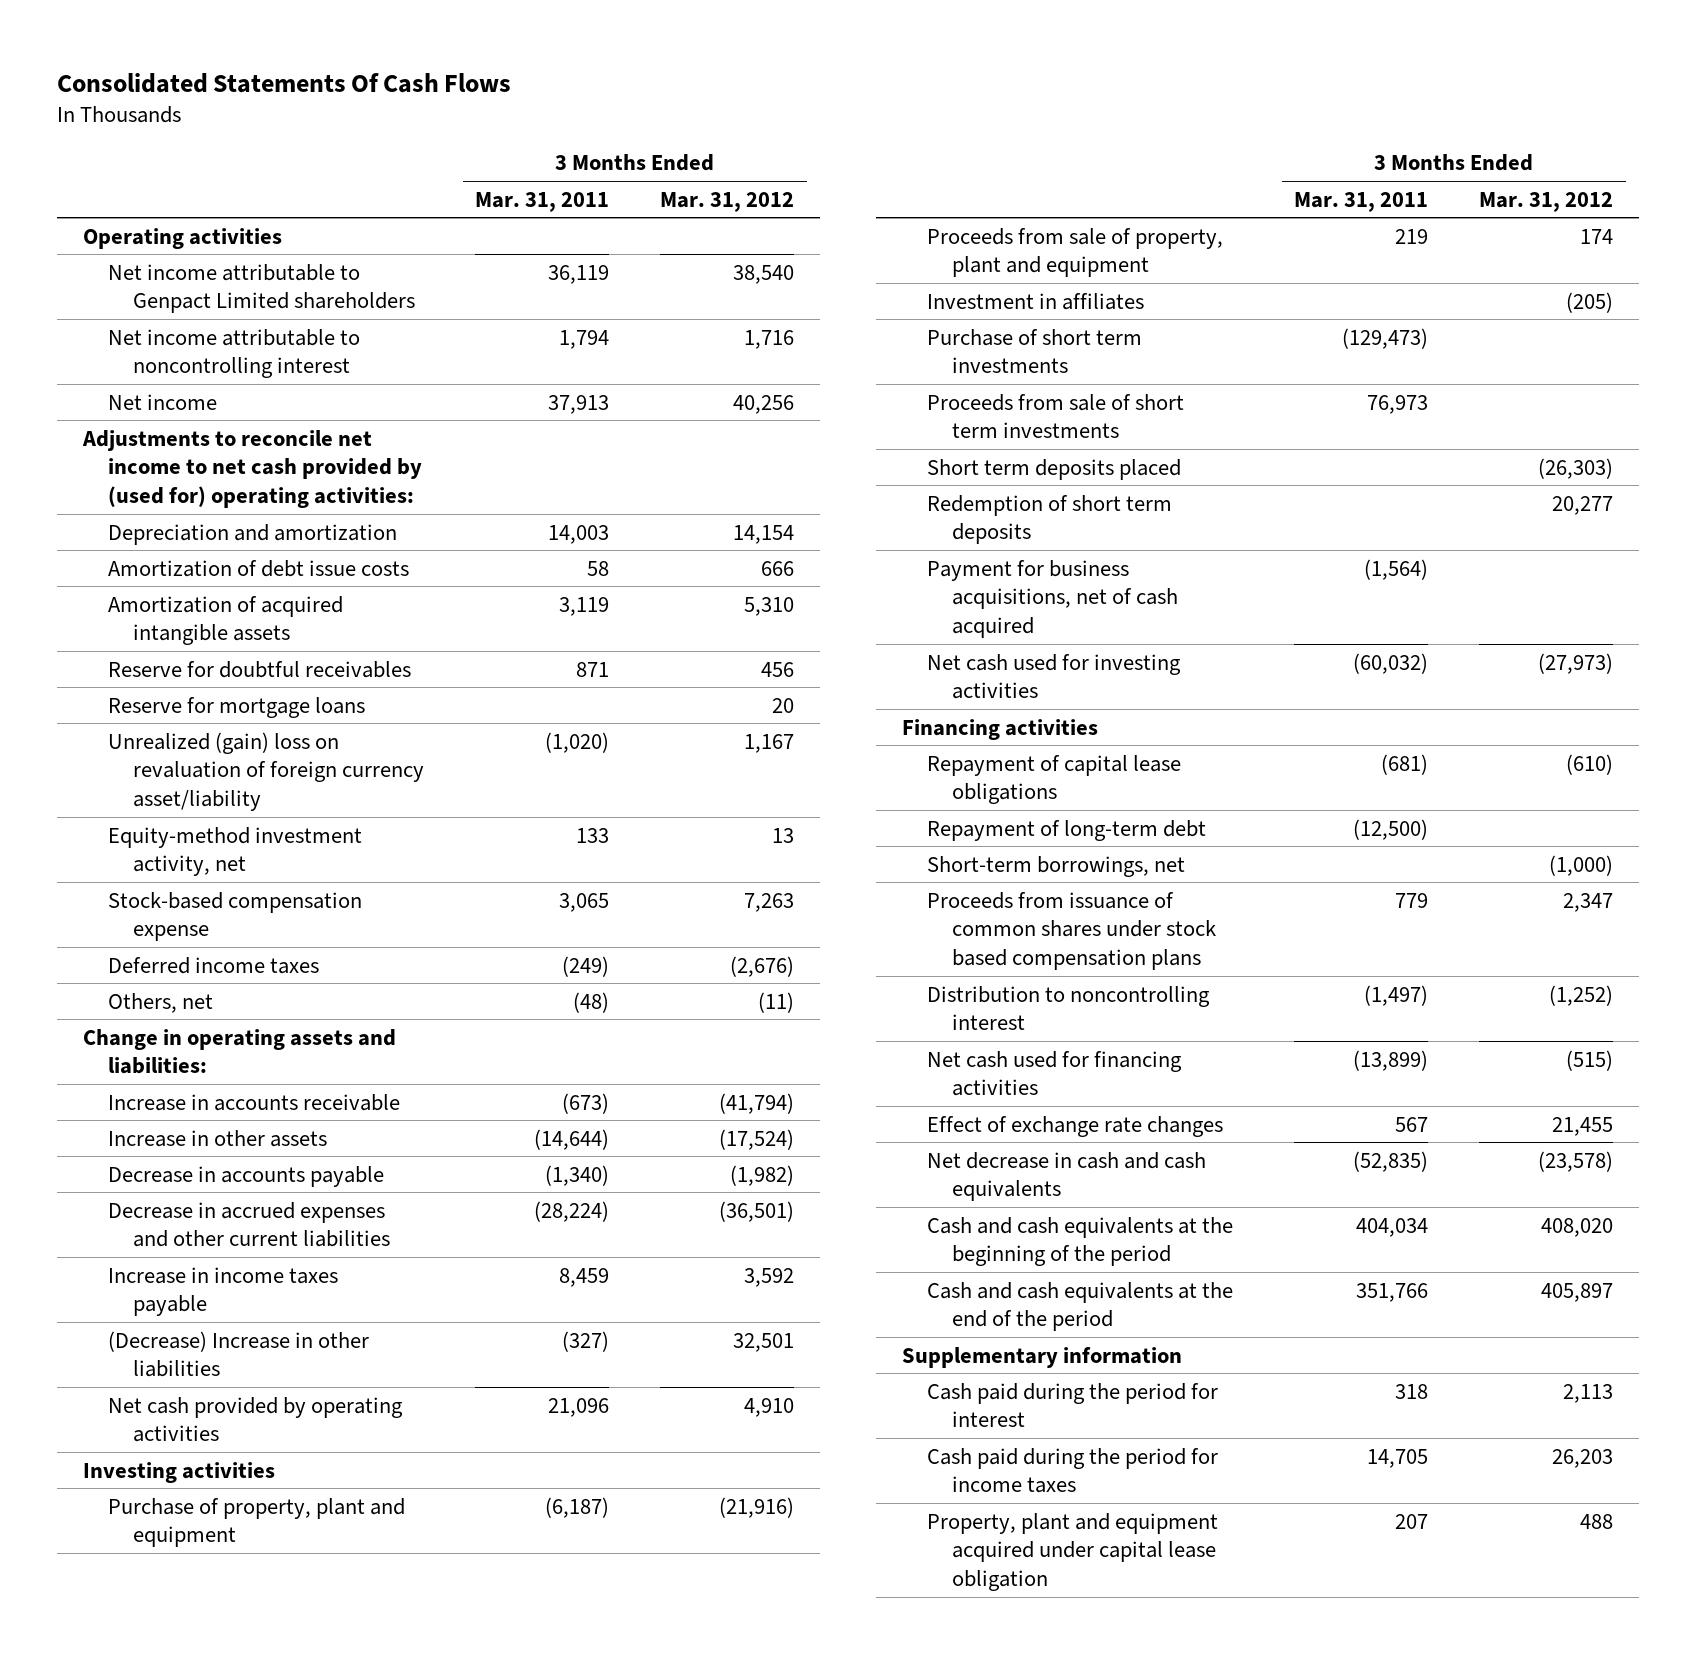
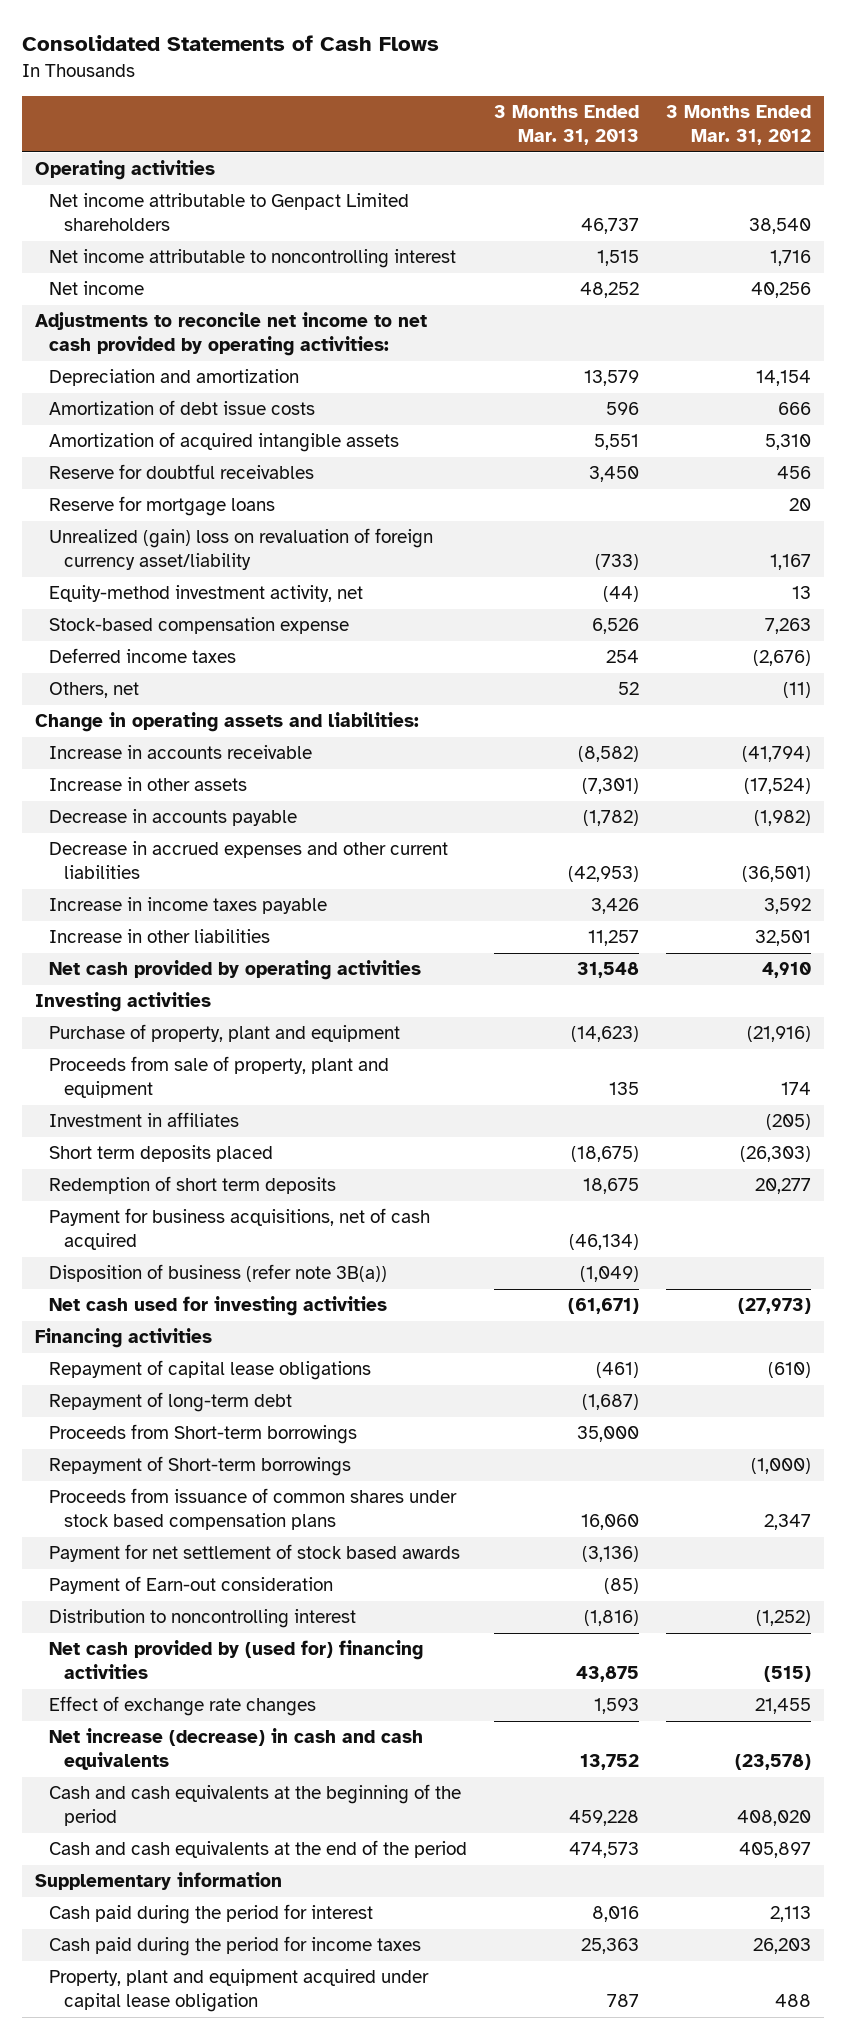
[57,72,512,93] Consolidated Statements Of Cash Flows -> [21,35,439,52] Consolidated Statements of Cash Flows
[475,191,610,212] Mar. 31, 2011 -> none
none -> [494,105,640,146] 3 Months Ended Mar. 31, 2013
[81,429,422,509] Adjustments to reconcile net income to net cash provided by (used for) operating activities: -> [35,312,428,357] Adjustments to reconcile net income to net cash provided by operating activities:
[107,1330,369,1378] (Decrease) Increase in other liabilities -> [49,929,271,944] Increase in other liabilities
[926,328,1142,374] Purchase of short term investments -> none
[926,393,1184,439] Proceeds from sale of short term investments -> none
none -> [49,1264,388,1283] Disposition of business (refer note 3B(a))
none -> [49,1424,358,1445] Proceeds from Short-term borrowings
[926,855,1185,877] Short-term borrowings, net -> [49,1456,352,1477] Repayment of Short-term borrowings
none -> [49,1544,461,1563] Payment for net settlement of stock based awards
none -> [49,1576,334,1595] Payment of Earn-out consideration
[926,1050,1182,1097] Net cash used for financing activities -> [49,1640,424,1680] Net cash provided by (used for) financing activities
[926,1151,1206,1202] Net decrease in cash and cash equivalents -> [49,1728,424,1771] Net increase (decrease) in cash and cash equivalents

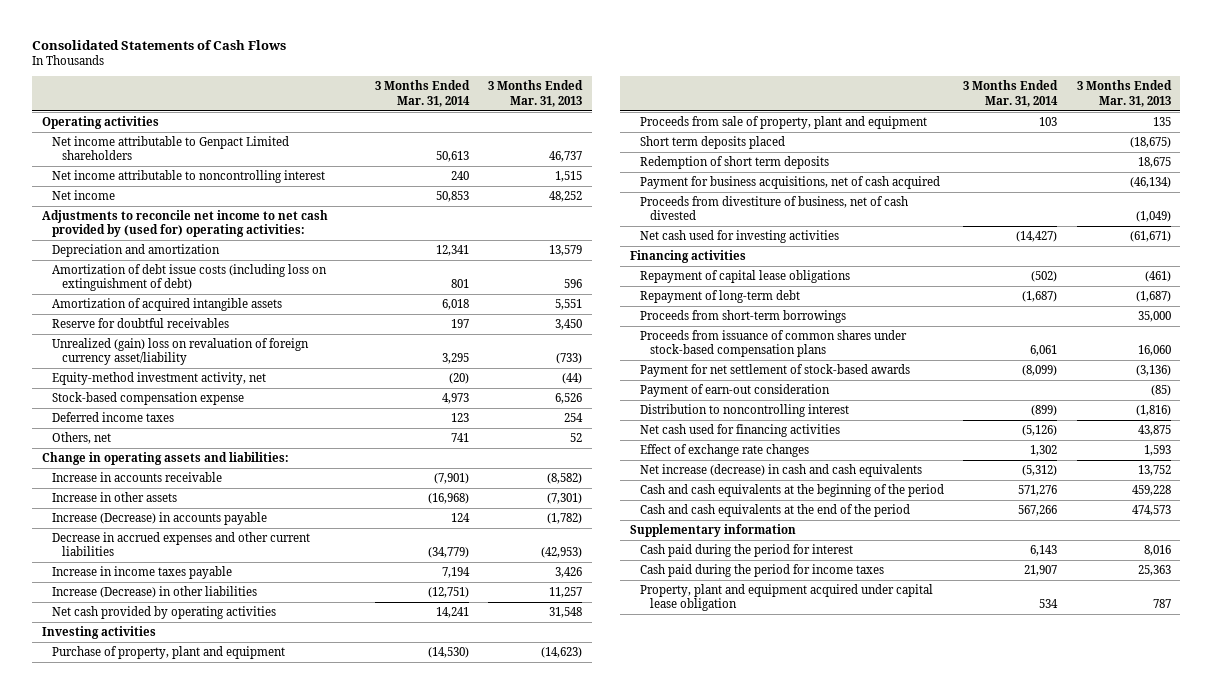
[665,105,811,146] 3 Months Ended Mar. 31, 2012 -> none
none -> [374,80,470,107] 3 Months Ended Mar. 31, 2014
[35,312,428,357] Adjustments to reconcile net income to net cash provided by operating activities: -> [41,210,328,238] Adjustments to reconcile net income to net cash provided by (used for) operating activities:
[49,400,316,416] Amortization of debt issue costs -> [51,264,327,292] Amortization of debt issue costs (including loss on extinguishment of debt)
[49,496,276,517] Reserve for mortgage loans -> none
[49,809,298,827] Decrease in accounts payable -> [51,512,267,526] Increase (Decrease) in accounts payable
[49,929,271,944] Increase in other liabilities -> [51,586,257,599] Increase (Decrease) in other liabilities
[49,1112,240,1128] Investment in affiliates -> none
[49,1264,388,1283] Disposition of business (refer note 3B(a)) -> [639,196,908,221] Proceeds from divestiture of business, net of cash divested
[49,1456,352,1477] Repayment of Short-term borrowings -> none
[49,1424,358,1445] Proceeds from Short-term borrowings -> [639,310,846,324] Proceeds from short-term borrowings
[49,1488,458,1531] Proceeds from issuance of common shares under stock based compensation plans -> [639,330,907,358] Proceeds from issuance of common shares under stock-based compensation plans
[49,1544,461,1563] Payment for net settlement of stock based awards -> [639,364,910,378] Payment for net settlement of stock-based awards
[49,1576,334,1595] Payment of Earn-out consideration -> [639,384,830,398] Payment of earn-out consideration
[49,1640,424,1680] Net cash provided by (used for) financing activities -> [639,424,840,438] Net cash used for financing activities

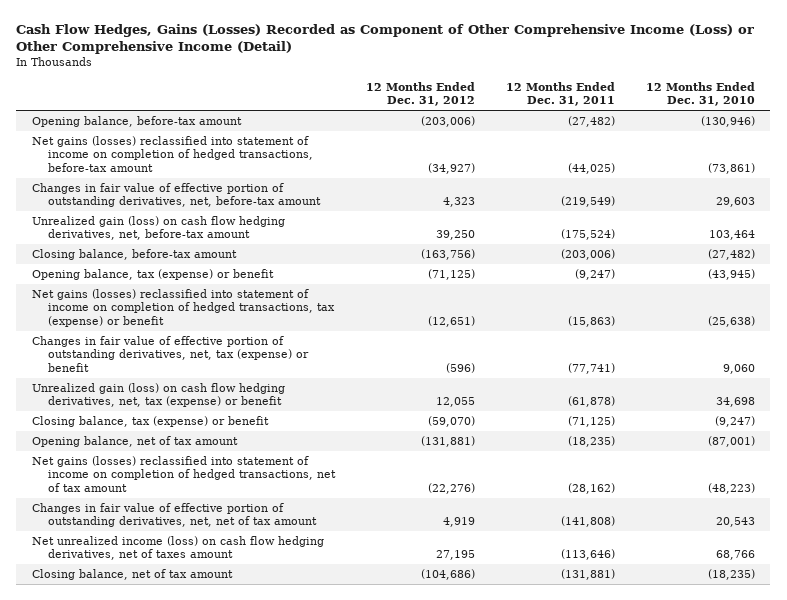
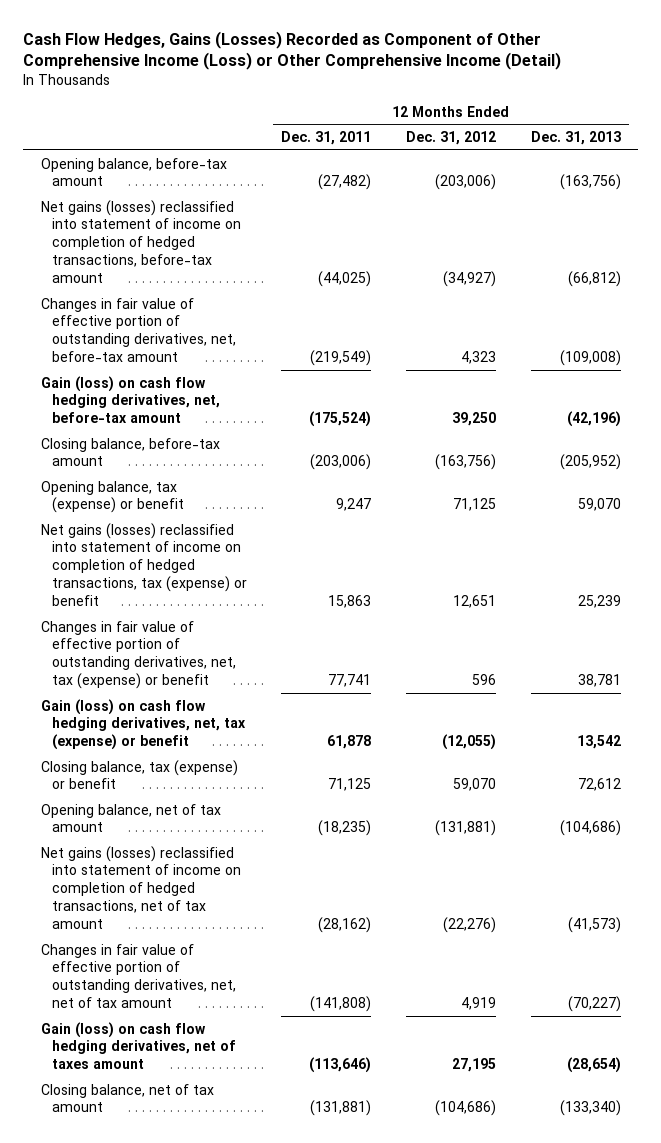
[645,81,755,107] 12 Months Ended Dec. 31, 2010 -> none
none -> [530,130,621,145] Dec. 31, 2013
[31,215,285,241] Unrealized gain (loss) on cash flow hedging derivatives, net, before-tax amount -> [40,375,220,424] Gain (loss) on cash flow hedging derivatives, net, before-tax amount
[427,268,475,280] (71,125) -> [453,498,497,512] 71,125
[574,268,615,280] (9,247) -> [336,498,372,512] 9,247
[427,315,475,327] (12,651) -> [453,595,497,609] 12,651
[567,315,615,327] (15,863) -> [328,595,372,609] 15,863
[445,362,475,373] (596) -> [472,674,497,686] 596
[567,362,615,374] (77,741) -> [328,674,372,688] 77,741
[31,382,285,408] Unrealized gain (loss) on cash flow hedging derivatives, net, tax (expense) or benefit -> [40,698,246,751] Gain (loss) on cash flow hedging derivatives, net, tax (expense) or benefit
[435,397,475,408] 12,055 -> [442,734,497,751] (12,055)
[567,396,615,408] (61,878) -> [327,735,372,750] 61,878
[427,415,475,427] (59,070) -> [453,778,497,792] 59,070
[567,415,615,427] (71,125) -> [328,778,372,792] 71,125
[31,535,324,561] Net unrealized income (loss) on cash flow hedging derivatives, net of taxes amount -> [40,1021,236,1070] Gain (loss) on cash flow hedging derivatives, net of taxes amount

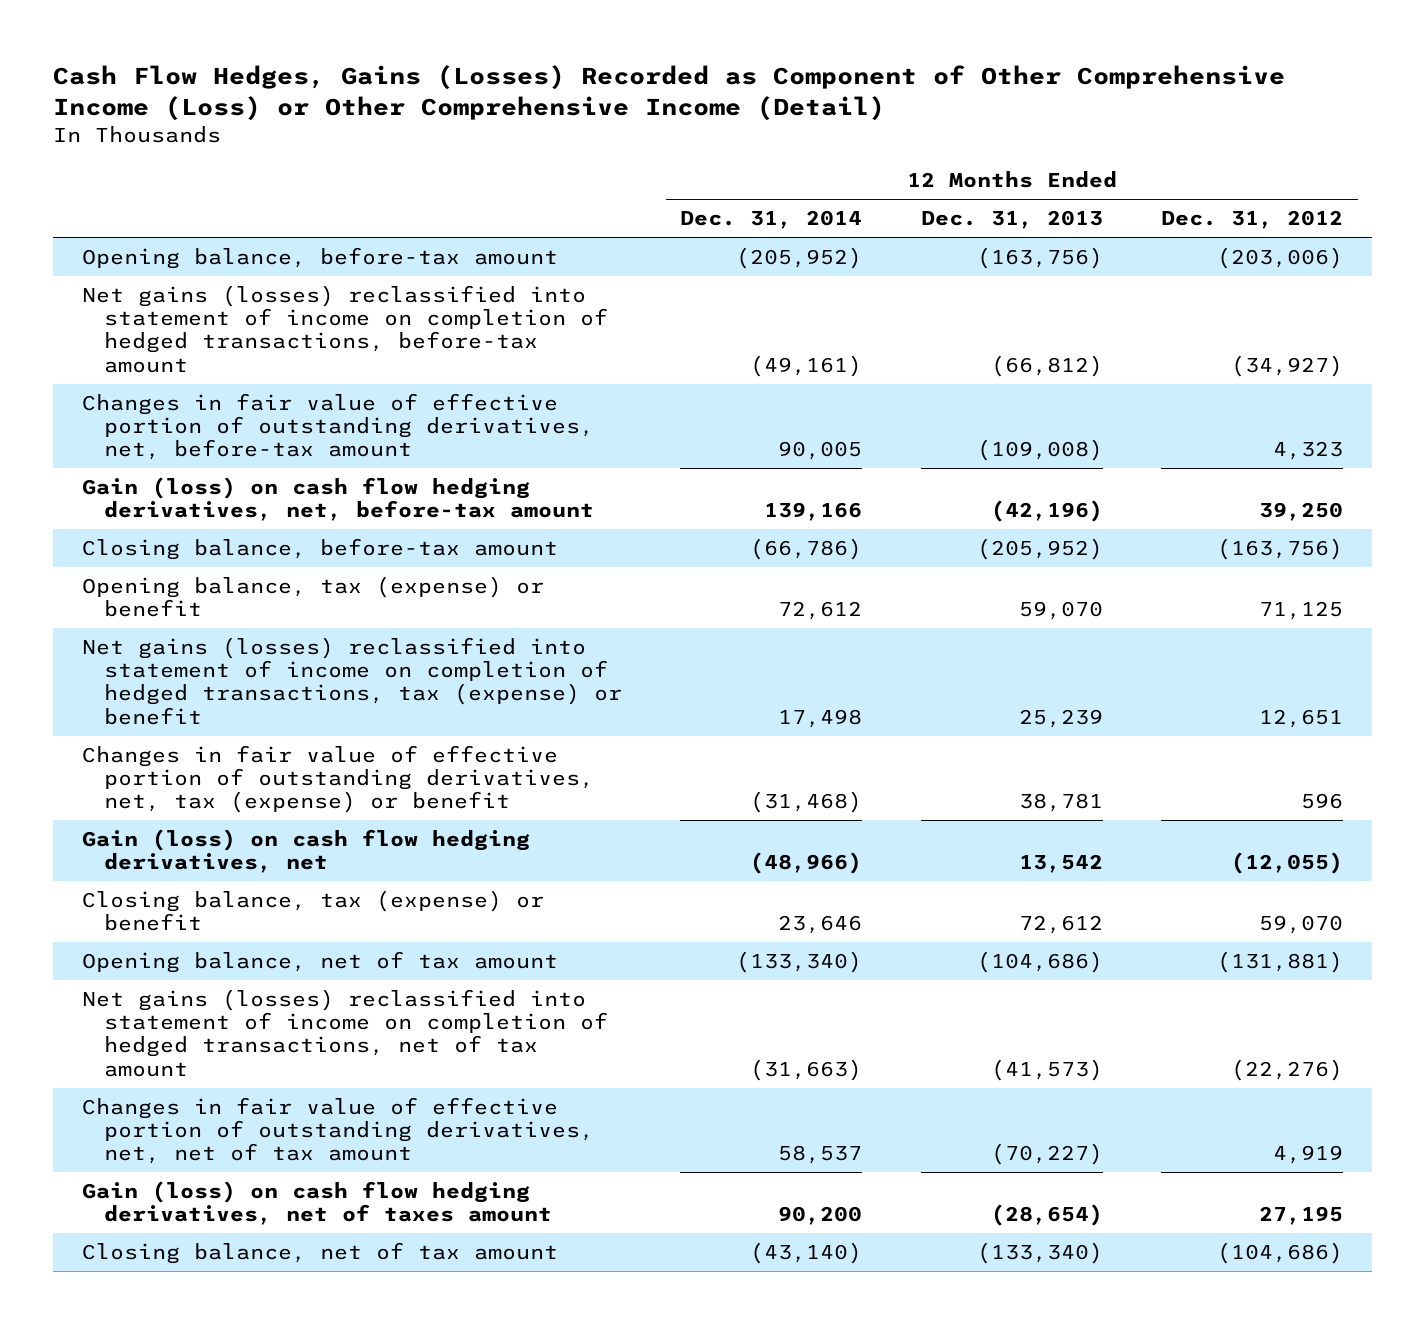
[281,130,372,145] Dec. 31, 2011 -> none
none -> [680,210,863,230] Dec. 31, 2014
[40,698,246,751] Gain (loss) on cash flow hedging derivatives, net, tax (expense) or benefit -> [82,828,531,874] Gain (loss) on cash flow hedging derivatives, net

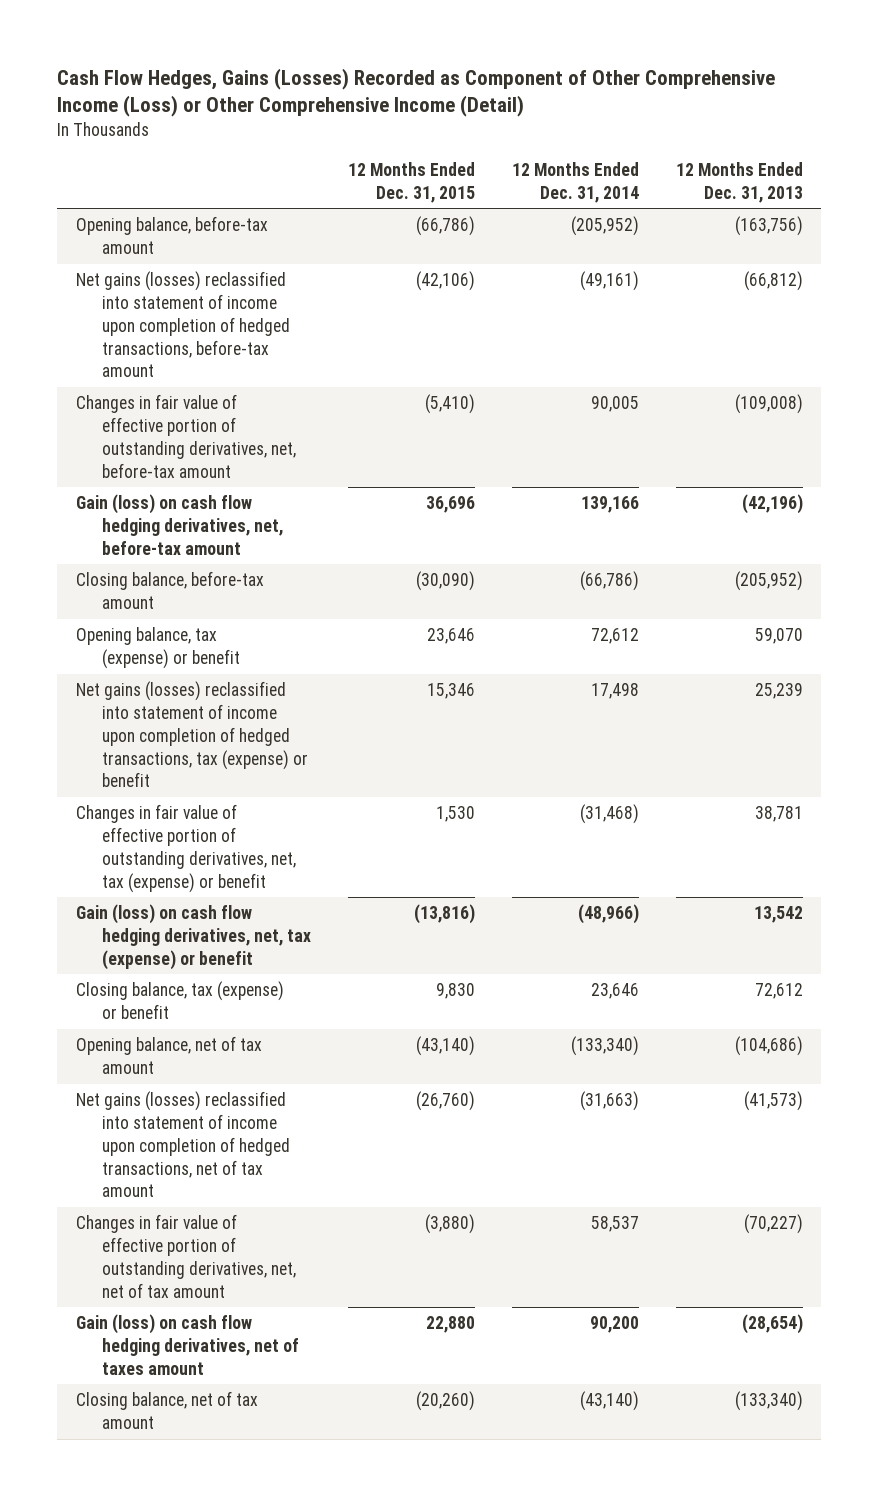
[1160,210,1343,230] Dec. 31, 2012 -> none
none -> [347,162,475,203] 12 Months Ended Dec. 31, 2015
[82,284,609,373] Net gains (losses) reclassified into statement of income on completion of hedged transactions, before-tax amount -> [75,271,290,378] Net gains (losses) reclassified into statement of income upon completion of hedged transactions, before-tax amount
[82,636,623,725] Net gains (losses) reclassified into statement of income on completion of hedged transactions, tax (expense) or benefit -> [75,681,308,788] Net gains (losses) reclassified into statement of income upon completion of hedged transactions, tax (expense) or benefit
[82,828,531,874] Gain (loss) on cash flow hedging derivatives, net -> [75,904,311,970] Gain (loss) on cash flow hedging derivatives, net, tax (expense) or benefit
[82,988,609,1077] Net gains (losses) reclassified into statement of income on completion of hedged transactions, net of tax amount -> [75,1091,290,1198] Net gains (losses) reclassified into statement of income upon completion of hedged transactions, net of tax amount

